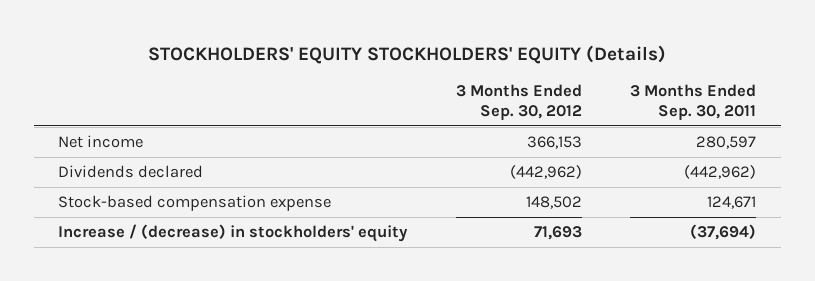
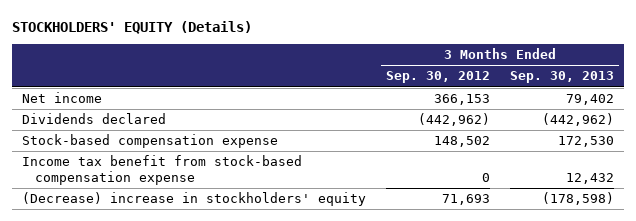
[148,44,667,64] STOCKHOLDERS' EQUITY STOCKHOLDERS' EQUITY (Details) -> [12,20,253,34] STOCKHOLDERS' EQUITY (Details)
[630,84,757,121] 3 Months Ended Sep. 30, 2011 -> none
none -> [509,71,614,84] Sep. 30, 2013
none -> [22,155,303,185] Income tax benefit from stock-based compensation expense
[58,224,409,243] Increase / (decrease) in stockholders' equity -> [22,192,367,207] (Decrease) increase in stockholders' equity

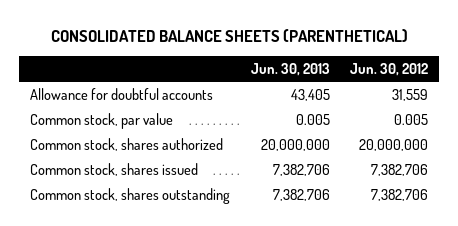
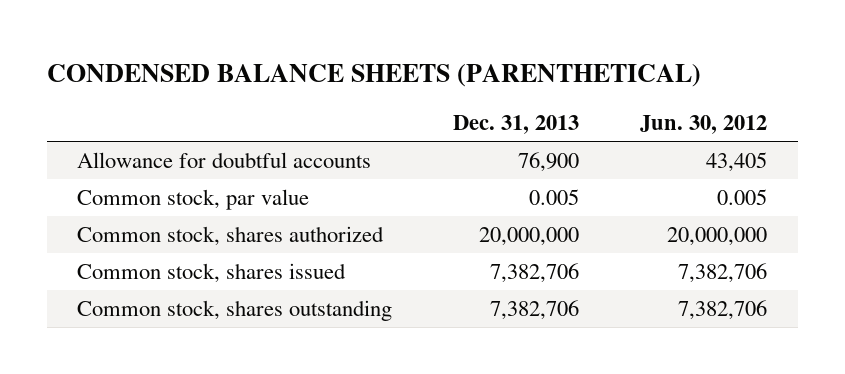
[51,28,409,42] CONSOLIDATED BALANCE SHEETS (PARENTHETICAL) -> [46,63,701,87] CONDENSED BALANCE SHEETS (PARENTHETICAL)
[250,62,330,76] Jun. 30, 2013 -> none
none -> [453,115,580,135] Dec. 31, 2013
[392,88,429,101] 31,559 -> [706,151,768,172] 43,405

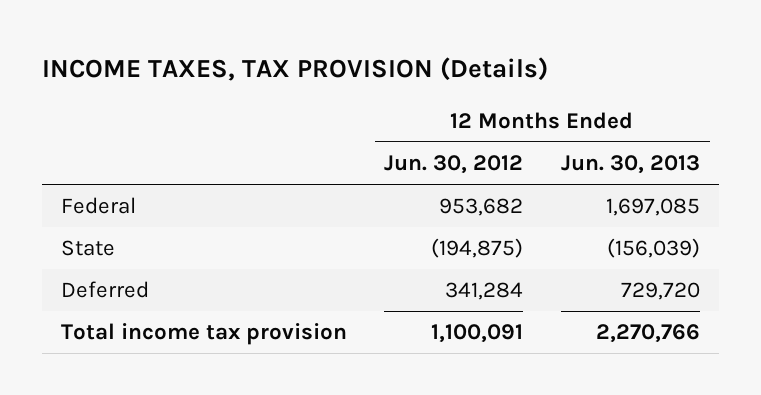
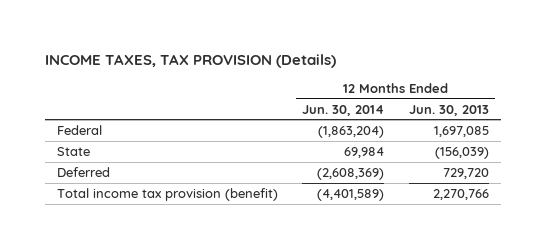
[384,155,524,175] Jun. 30, 2012 -> none
none -> [302,104,385,116] Jun. 30, 2014
[60,323,347,346] Total income tax provision -> [57,187,279,201] Total income tax provision (benefit)

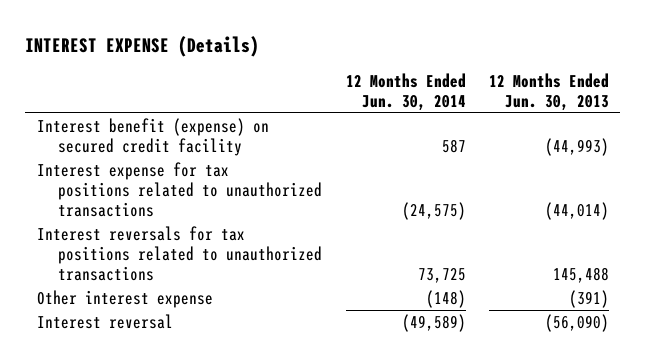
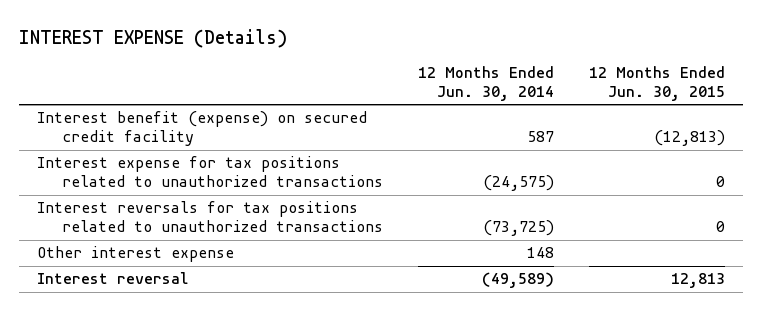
[488,72,609,111] 12 Months Ended Jun. 30, 2013 -> none
none -> [589,66,726,101] 12 Months Ended Jun. 30, 2015
[417,267,466,283] 73,725 -> [482,220,554,237] (73,725)
[425,290,466,309] (148) -> [526,247,554,259] 148

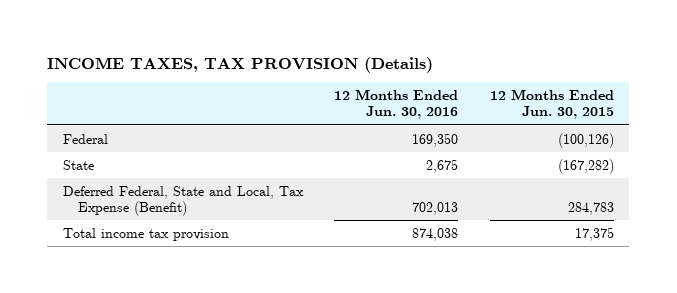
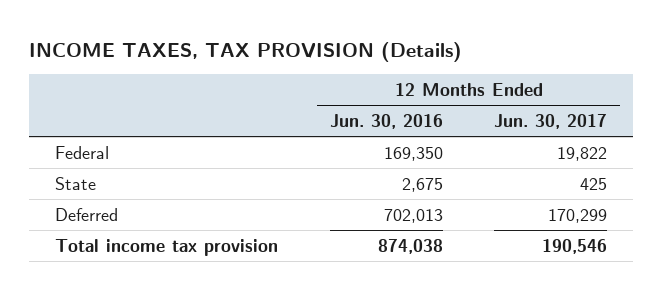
[489,88,614,120] 12 Months Ended Jun. 30, 2015 -> none
none -> [494,113,608,129] Jun. 30, 2017
[63,185,305,217] Deferred Federal, State and Local, Tax Expense (Benefit) -> [55,207,119,221] Deferred

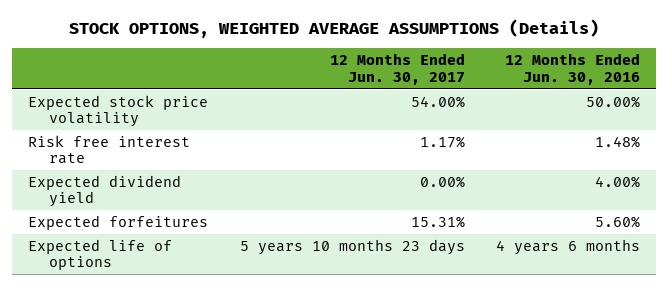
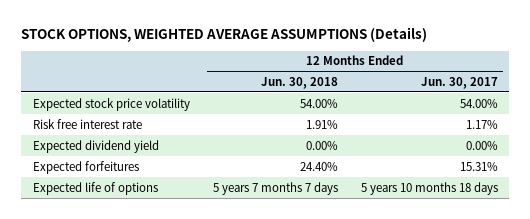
[505,53,641,85] 12 Months Ended Jun. 30, 2016 -> none
none -> [260,76,338,89] Jun. 30, 2018
[239,238,465,255] 5 years 10 months 23 days -> [360,181,498,195] 5 years 10 months 18 days

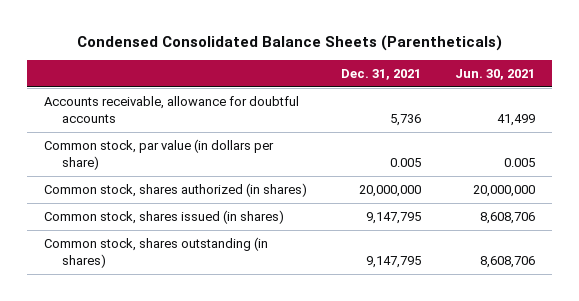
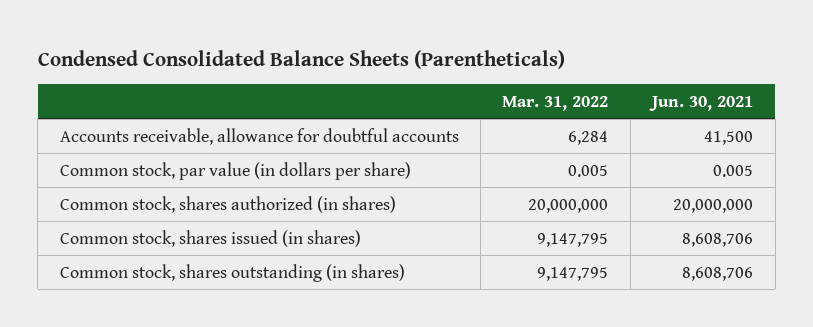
[341,69,422,81] Dec. 31, 2021 -> none
none -> [502,95,609,111] Mar. 31, 2022
[497,114,536,127] 41,499 -> [704,130,754,145] 41,500

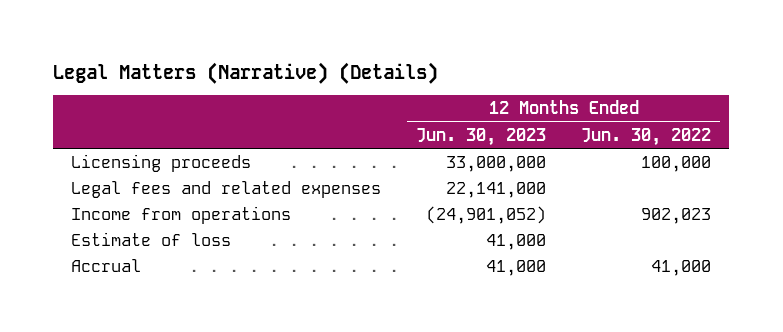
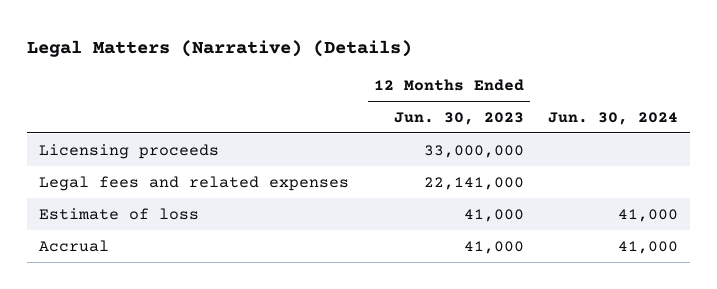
[581,127,712,146] Jun. 30, 2022 -> none
none -> [547,111,678,125] Jun. 30, 2024
[71,205,292,224] Income from operations -> none

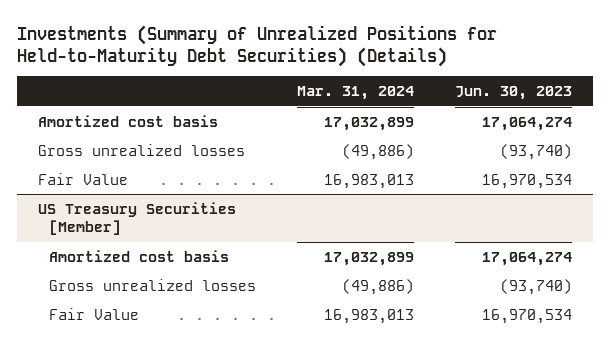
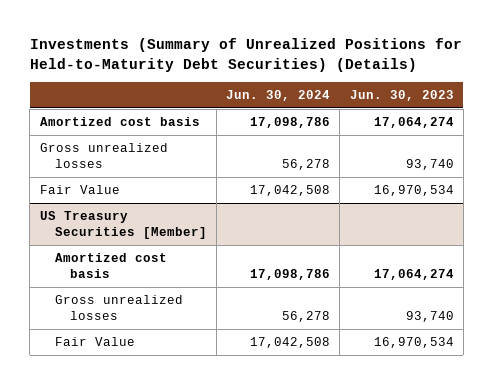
[296,86,414,101] Mar. 31, 2024 -> none
none -> [226,89,331,101] Jun. 30, 2024
[500,143,573,160] (93,740) -> [405,159,454,171] 93,740
[500,278,573,295] (93,740) -> [405,311,454,323] 93,740

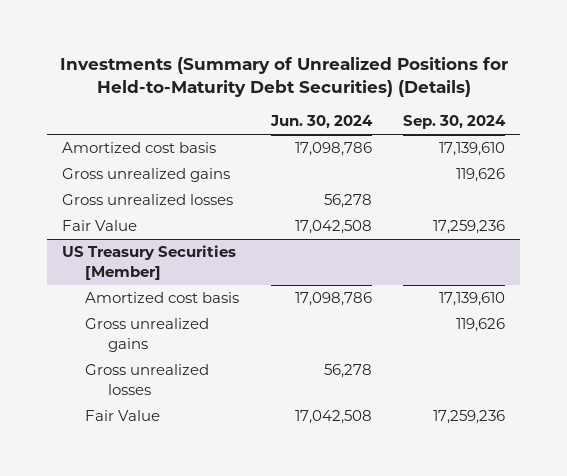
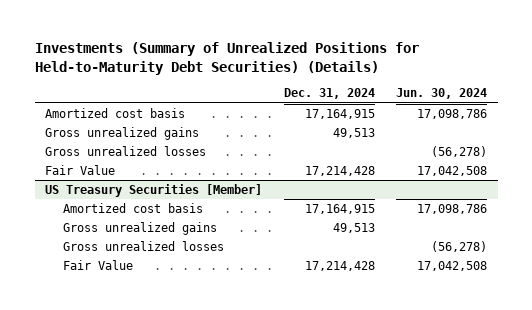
[402,115,506,130] Sep. 30, 2024 -> none
none -> [283,88,375,100] Dec. 31, 2024
[323,194,372,209] 56,278 -> [430,145,487,157] (56,278)
[323,364,372,379] 56,278 -> [430,240,487,252] (56,278)

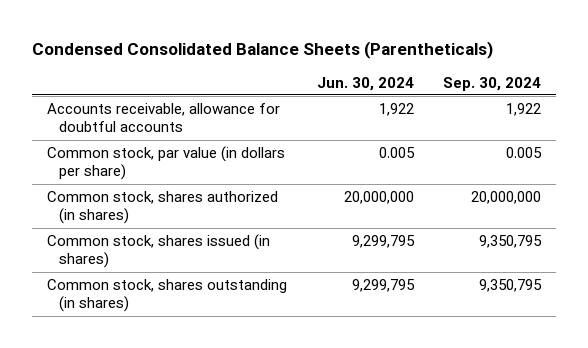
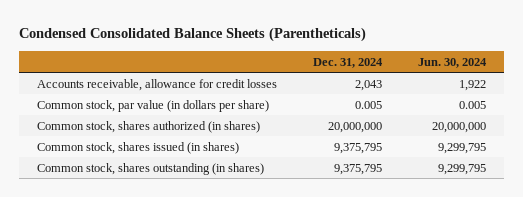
[443,76,542,91] Sep. 30, 2024 -> none
none -> [312,57,383,68] Dec. 31, 2024
[46,102,280,133] Accounts receivable, allowance for doubtful accounts -> [36,78,277,91] Accounts receivable, allowance for credit losses

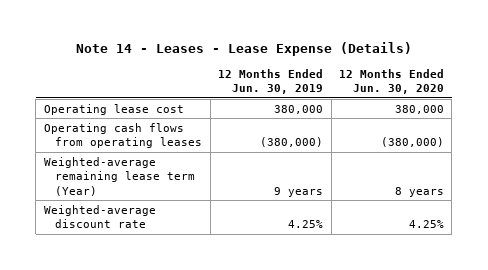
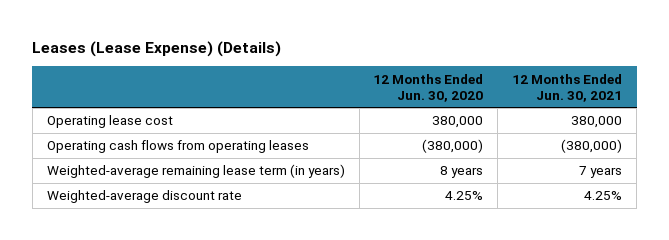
[75,41,412,56] Note 14 - Leases - Lease Expense (Details) -> [32,41,282,58] Leases (Lease Expense) (Details)
[218,68,324,95] 12 Months Ended Jun. 30, 2019 -> none
none -> [512,73,623,102] 12 Months Ended Jun. 30, 2021
[43,156,196,196] Weighted-average remaining lease term (Year) -> [46,164,345,179] Weighted-average remaining lease term (in years)

